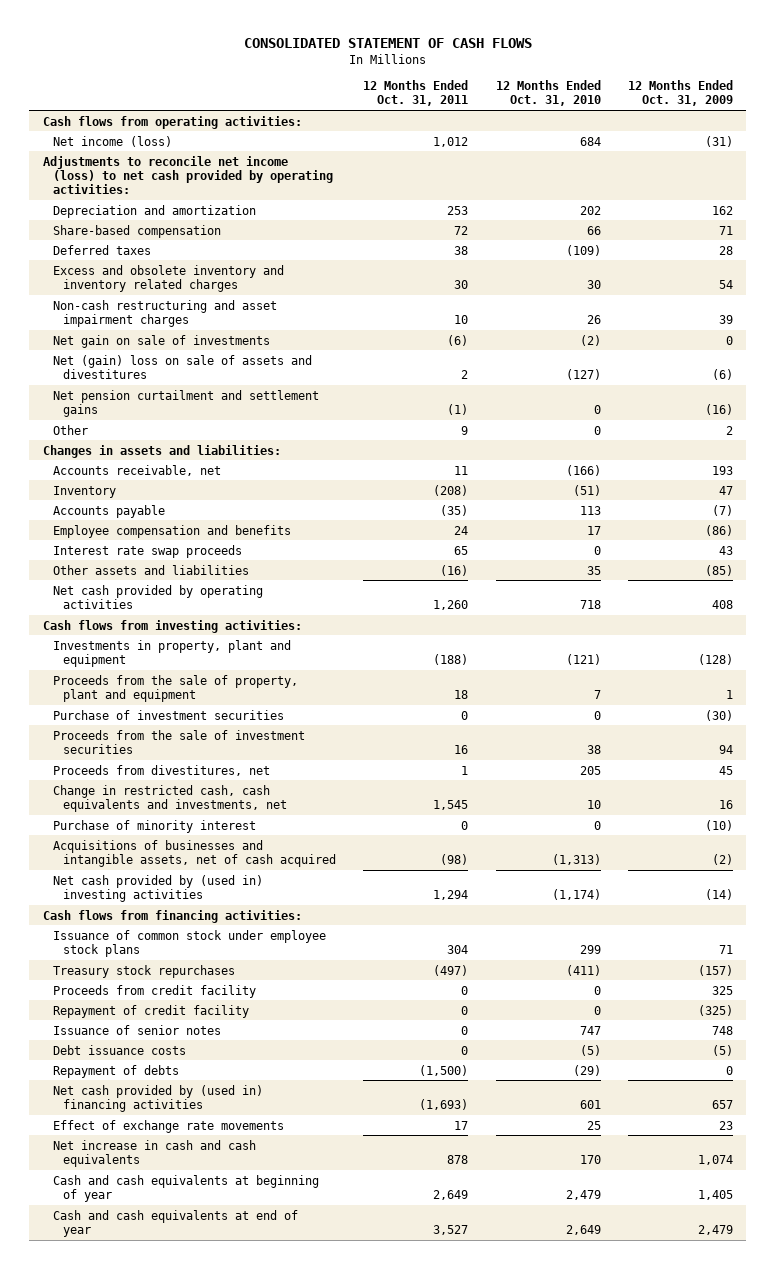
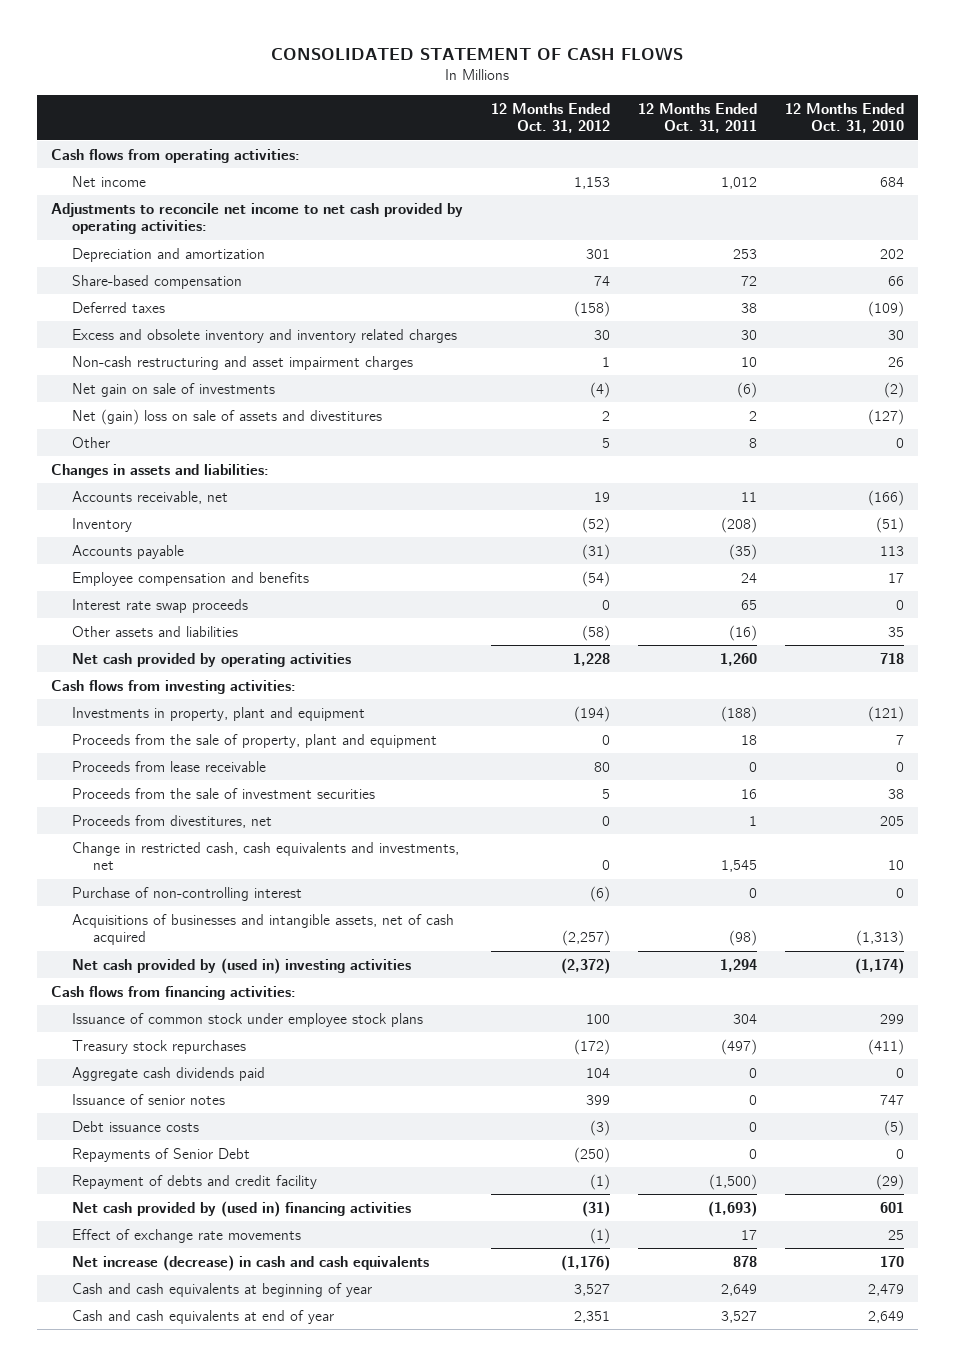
[627,79,733,107] 12 Months Ended Oct. 31, 2009 -> none
none -> [490,102,610,134] 12 Months Ended Oct. 31, 2012
[53,135,173,147] Net income (loss) -> [71,175,146,187] Net income
[43,155,334,195] Adjustments to reconcile net income (loss) to net cash provided by operating activities: -> [50,202,463,235] Adjustments to reconcile net income to net cash provided by operating activities:
[53,389,320,417] Net pension curtailment and settlement gains -> none
[461,425,469,435] 9 -> [748,437,757,448] 8
[53,709,285,720] Purchase of investment securities -> none
none -> [71,760,266,772] Proceeds from lease receivable
[53,819,257,833] Purchase of minority interest -> [71,886,302,901] Purchase of non-controlling interest
[53,984,257,998] Proceeds from credit facility -> none
[53,1004,250,1018] Repayment of credit facility -> none
none -> [71,1066,265,1081] Aggregate cash dividends paid
none -> [71,1147,250,1162] Repayments of Senior Debt
[53,1064,180,1078] Repayment of debts -> [71,1174,317,1189] Repayment of debts and credit facility
[53,1139,257,1167] Net increase in cash and cash equivalents -> [71,1254,429,1271] Net increase (decrease) in cash and cash equivalents

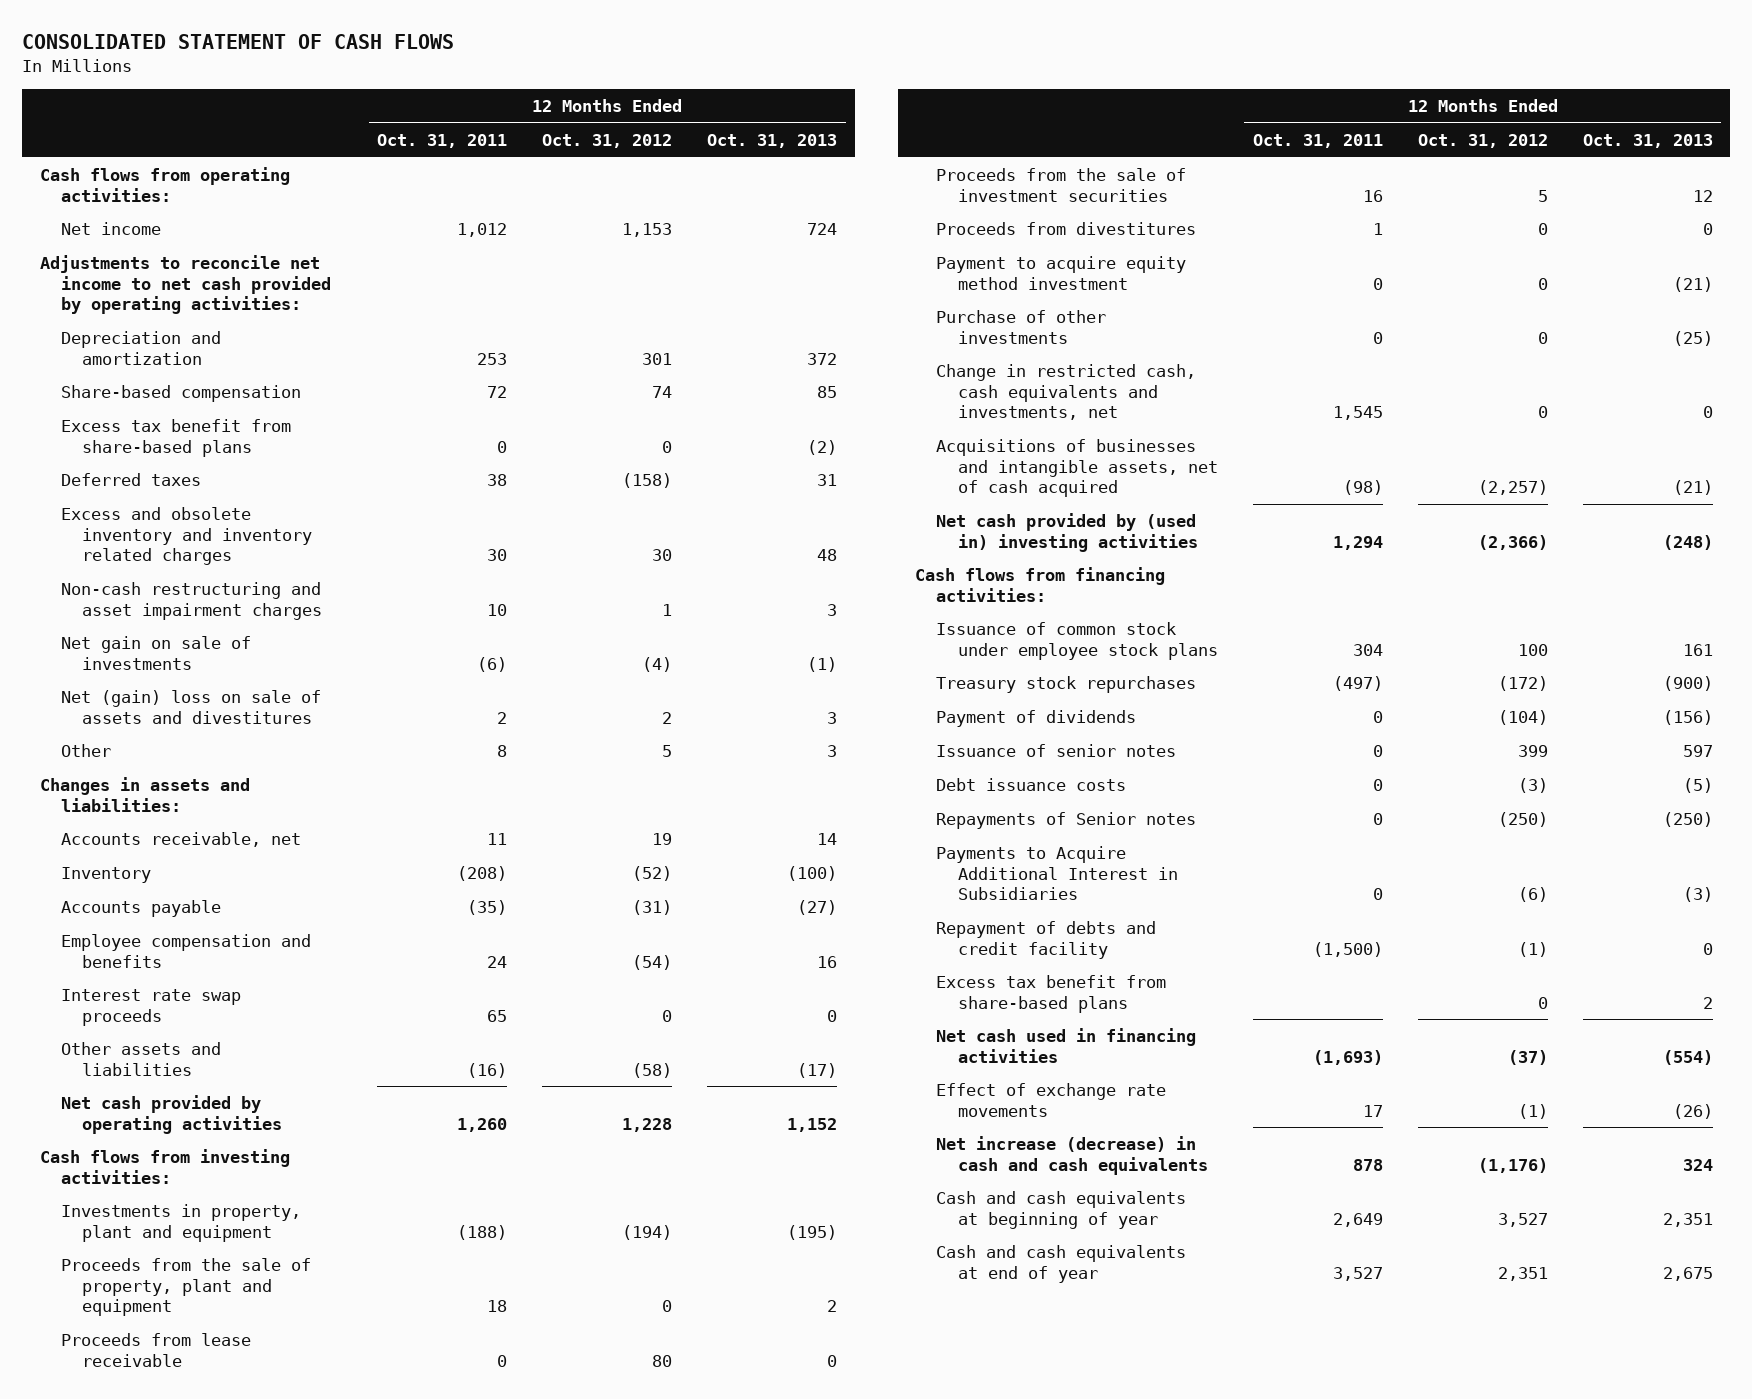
[784,102,904,134] 12 Months Ended Oct. 31, 2010 -> none
none -> [707,134,838,149] Oct. 31, 2013
none -> [61,419,292,457] Excess tax benefit from share-based plans
[71,814,272,828] Proceeds from divestitures, net -> [936,222,1197,236] Proceeds from divestitures
none -> [936,256,1187,290] Payment to acquire equity method investment
none -> [936,310,1107,344] Purchase of other investments
[71,886,302,901] Purchase of non-controlling interest -> none
[560,957,610,974] (2,372) -> [1477,534,1548,550] (2,366)
[71,1066,265,1081] Aggregate cash dividends paid -> none
none -> [936,710,1137,728] Payment of dividends
[71,1147,250,1162] Repayments of Senior Debt -> [936,812,1197,830] Repayments of Senior notes
none -> [936,846,1178,901] Payments to Acquire Additional Interest in Subsidiaries
none -> [936,975,1167,1013] Excess tax benefit from share-based plans
[71,1200,411,1217] Net cash provided by (used in) financing activities -> [936,1028,1197,1063] Net cash used in financing activities
[581,1200,610,1217] (31) -> [1507,1049,1548,1065] (37)

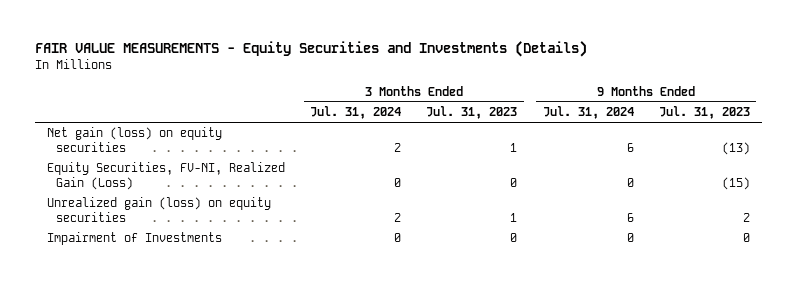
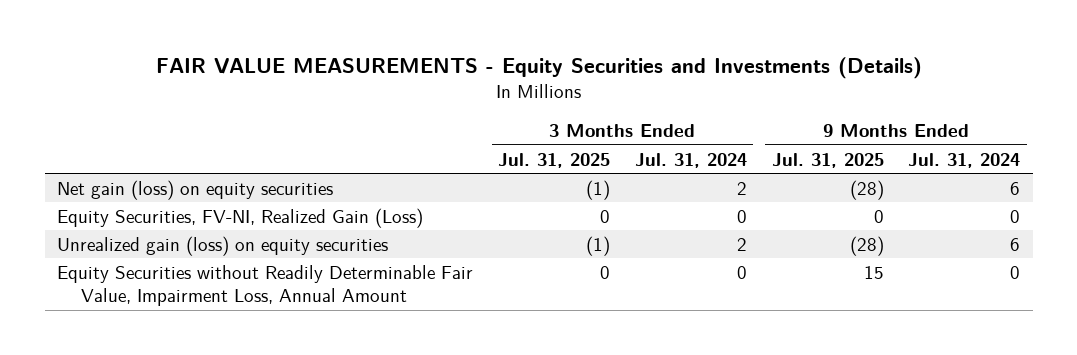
[426,106,518,120] Jul. 31, 2023 -> none
[658,106,750,120] Jul. 31, 2023 -> none
none -> [497,152,610,168] Jul. 31, 2025
none -> [771,152,884,168] Jul. 31, 2025
[47,232,223,246] Impairment of Investments -> none
none -> [56,264,473,307] Equity Securities without Readily Determinable Fair Value, Impairment Loss, Annual Amount

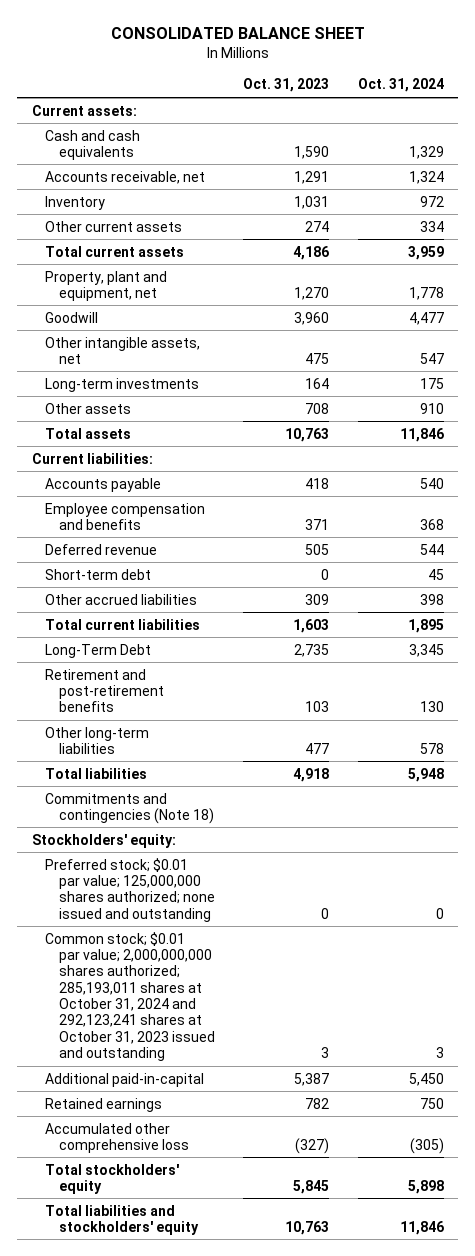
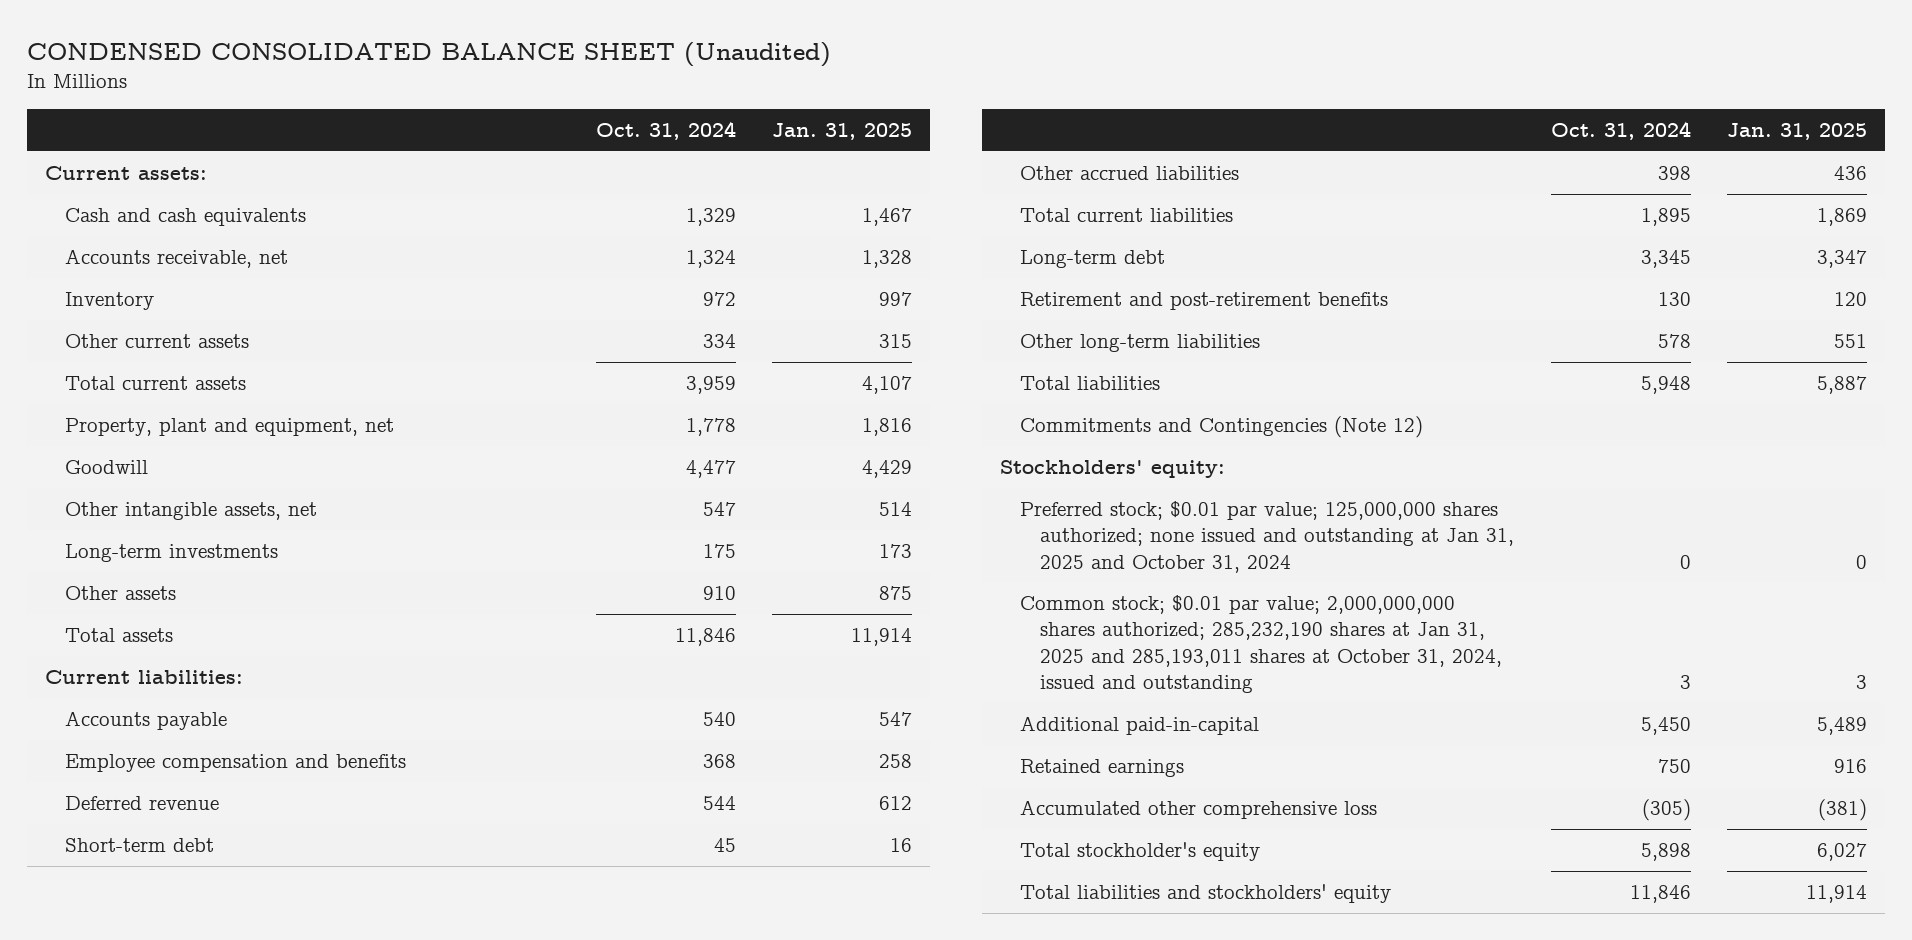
[110,27,365,40] CONSOLIDATED BALANCE SHEET -> [27,41,832,67] CONDENSED CONSOLIDATED BALANCE SHEET (Unaudited)
[243,78,330,93] Oct. 31, 2023 -> none
none -> [771,122,912,140] Jan. 31, 2025
[45,643,152,658] Long-Term Debt -> [1020,250,1166,269] Long-term debt
[45,792,215,824] Commitments and contingencies (Note 18) -> [1020,416,1424,439] Commitments and Contingencies (Note 12)
[45,857,216,922] Preferred stock; $0.01 par value; 125,000,000 shares authorized; none issued and outstanding -> [1020,501,1515,573] Preferred stock; $0.01 par value; 125,000,000 shares authorized; none issued and outstanding at Jan 31, 2025 and October 31, 2024
[45,931,216,1061] Common stock; $0.01 par value; 2,000,000,000 shares authorized; 285,193,011 shares at October 31, 2024 and 292,123,241 shares at October 31, 2023 issued and outstanding -> [1020,595,1503,693] Common stock; $0.01 par value; 2,000,000,000 shares authorized; 285,232,190 shares at Jan 31, 2025 and 285,193,011 shares at October 31, 2024, issued and outstanding
[45,1163,180,1194] Total stockholders' equity -> [1020,842,1261,862] Total stockholder's equity

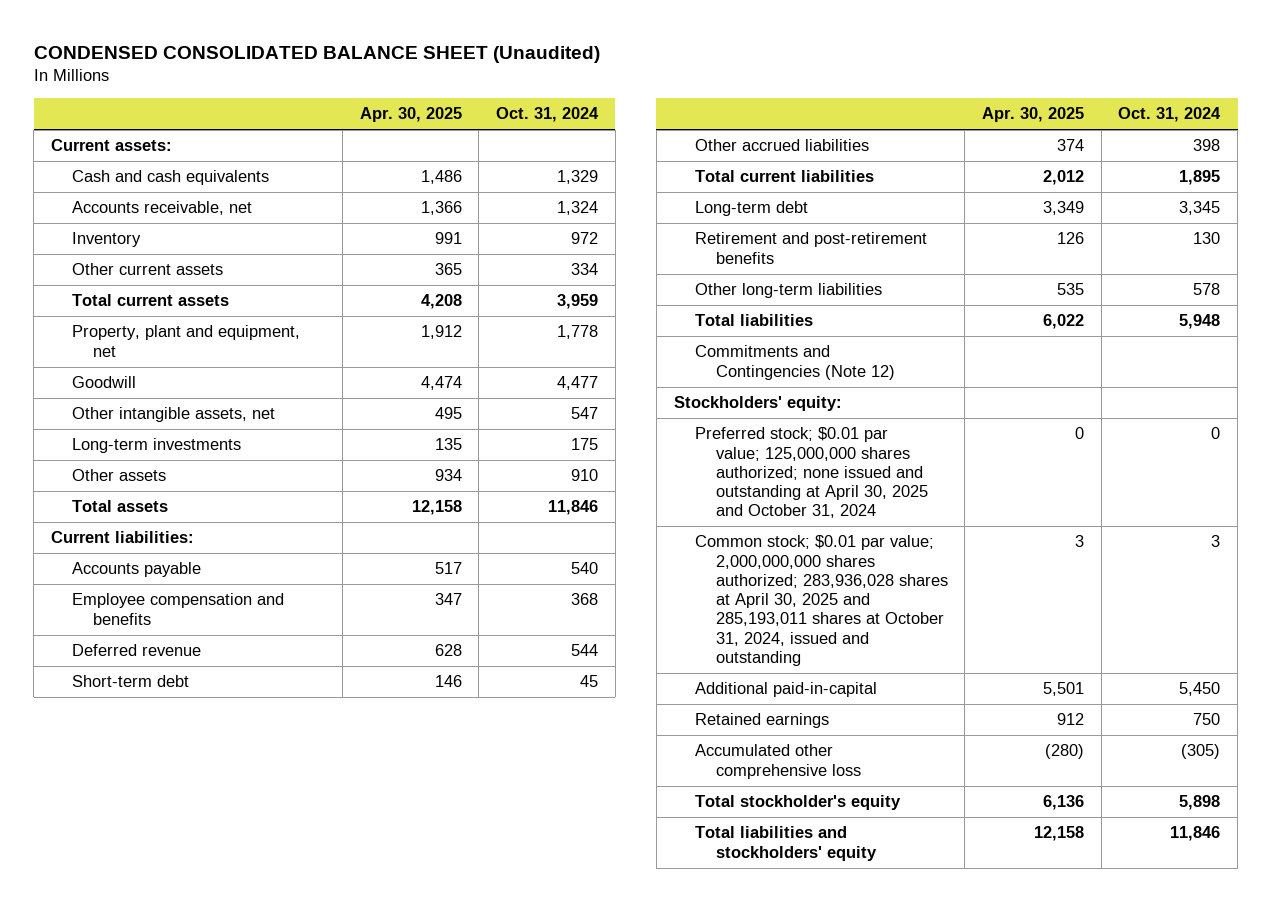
[771,122,912,140] Jan. 31, 2025 -> none
none -> [359,107,462,123] Apr. 30, 2025
[1020,501,1515,573] Preferred stock; $0.01 par value; 125,000,000 shares authorized; none issued and outstanding at Jan 31, 2025 and October 31, 2024 -> [694,427,928,519] Preferred stock; $0.01 par value; 125,000,000 shares authorized; none issued and outstanding at April 30, 2025 and October 31, 2024
[1020,595,1503,693] Common stock; $0.01 par value; 2,000,000,000 shares authorized; 285,232,190 shares at Jan 31, 2025 and 285,193,011 shares at October 31, 2024, issued and outstanding -> [694,535,948,666] Common stock; $0.01 par value; 2,000,000,000 shares authorized; 283,936,028 shares at April 30, 2025 and 285,193,011 shares at October 31, 2024, issued and outstanding

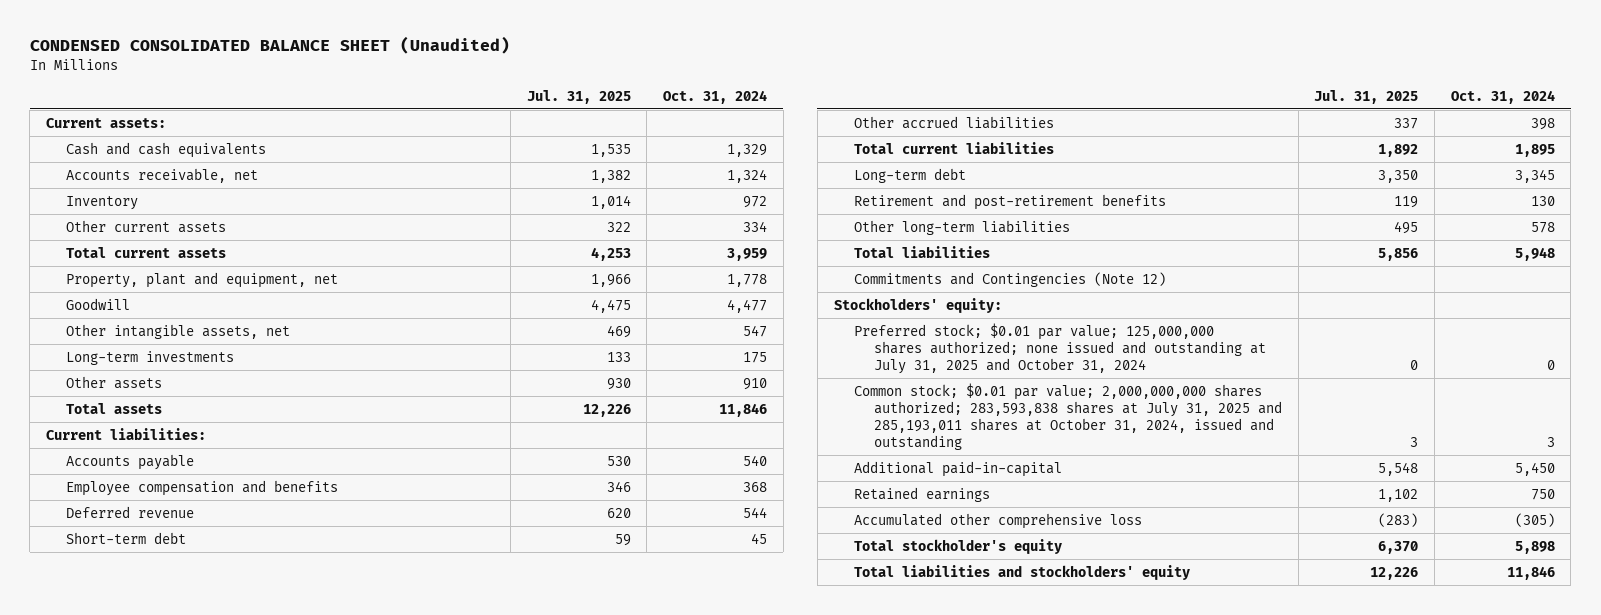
[359,107,462,123] Apr. 30, 2025 -> none
none -> [526,90,631,105] Jul. 31, 2025
[694,427,928,519] Preferred stock; $0.01 par value; 125,000,000 shares authorized; none issued and outstanding at April 30, 2025 and October 31, 2024 -> [853,322,1267,374] Preferred stock; $0.01 par value; 125,000,000 shares authorized; none issued and outstanding at July 31, 2025 and October 31, 2024
[694,535,948,666] Common stock; $0.01 par value; 2,000,000,000 shares authorized; 283,936,028 shares at April 30, 2025 and 285,193,011 shares at October 31, 2024, issued and outstanding -> [853,382,1283,450] Common stock; $0.01 par value; 2,000,000,000 shares authorized; 283,593,838 shares at July 31, 2025 and 285,193,011 shares at October 31, 2024, issued and outstanding

